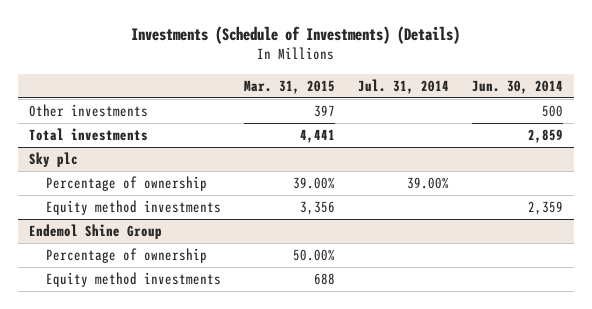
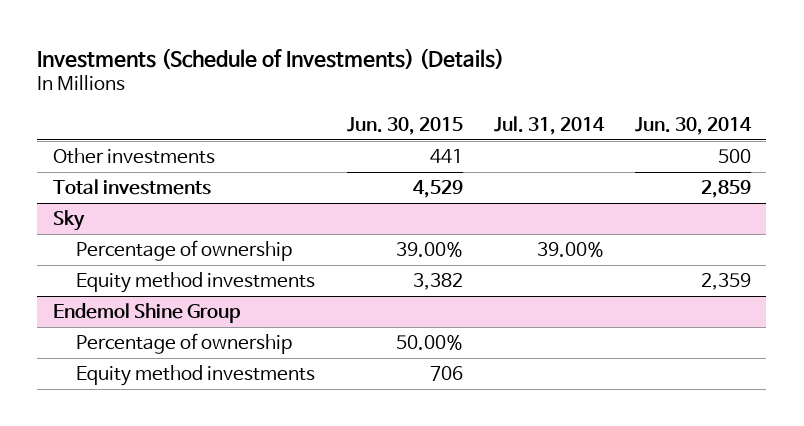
[244,79,336,94] Mar. 31, 2015 -> none
none -> [346,116,463,135] Jun. 30, 2015
[29,151,79,167] Sky plc -> [52,210,85,232] Sky

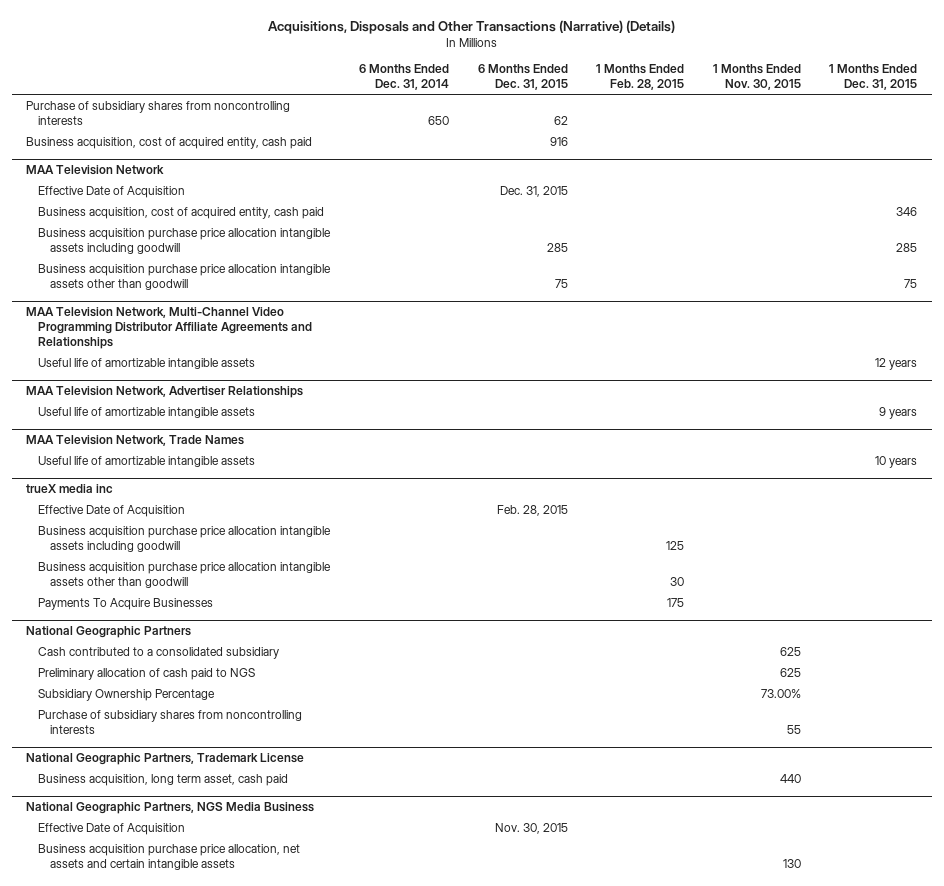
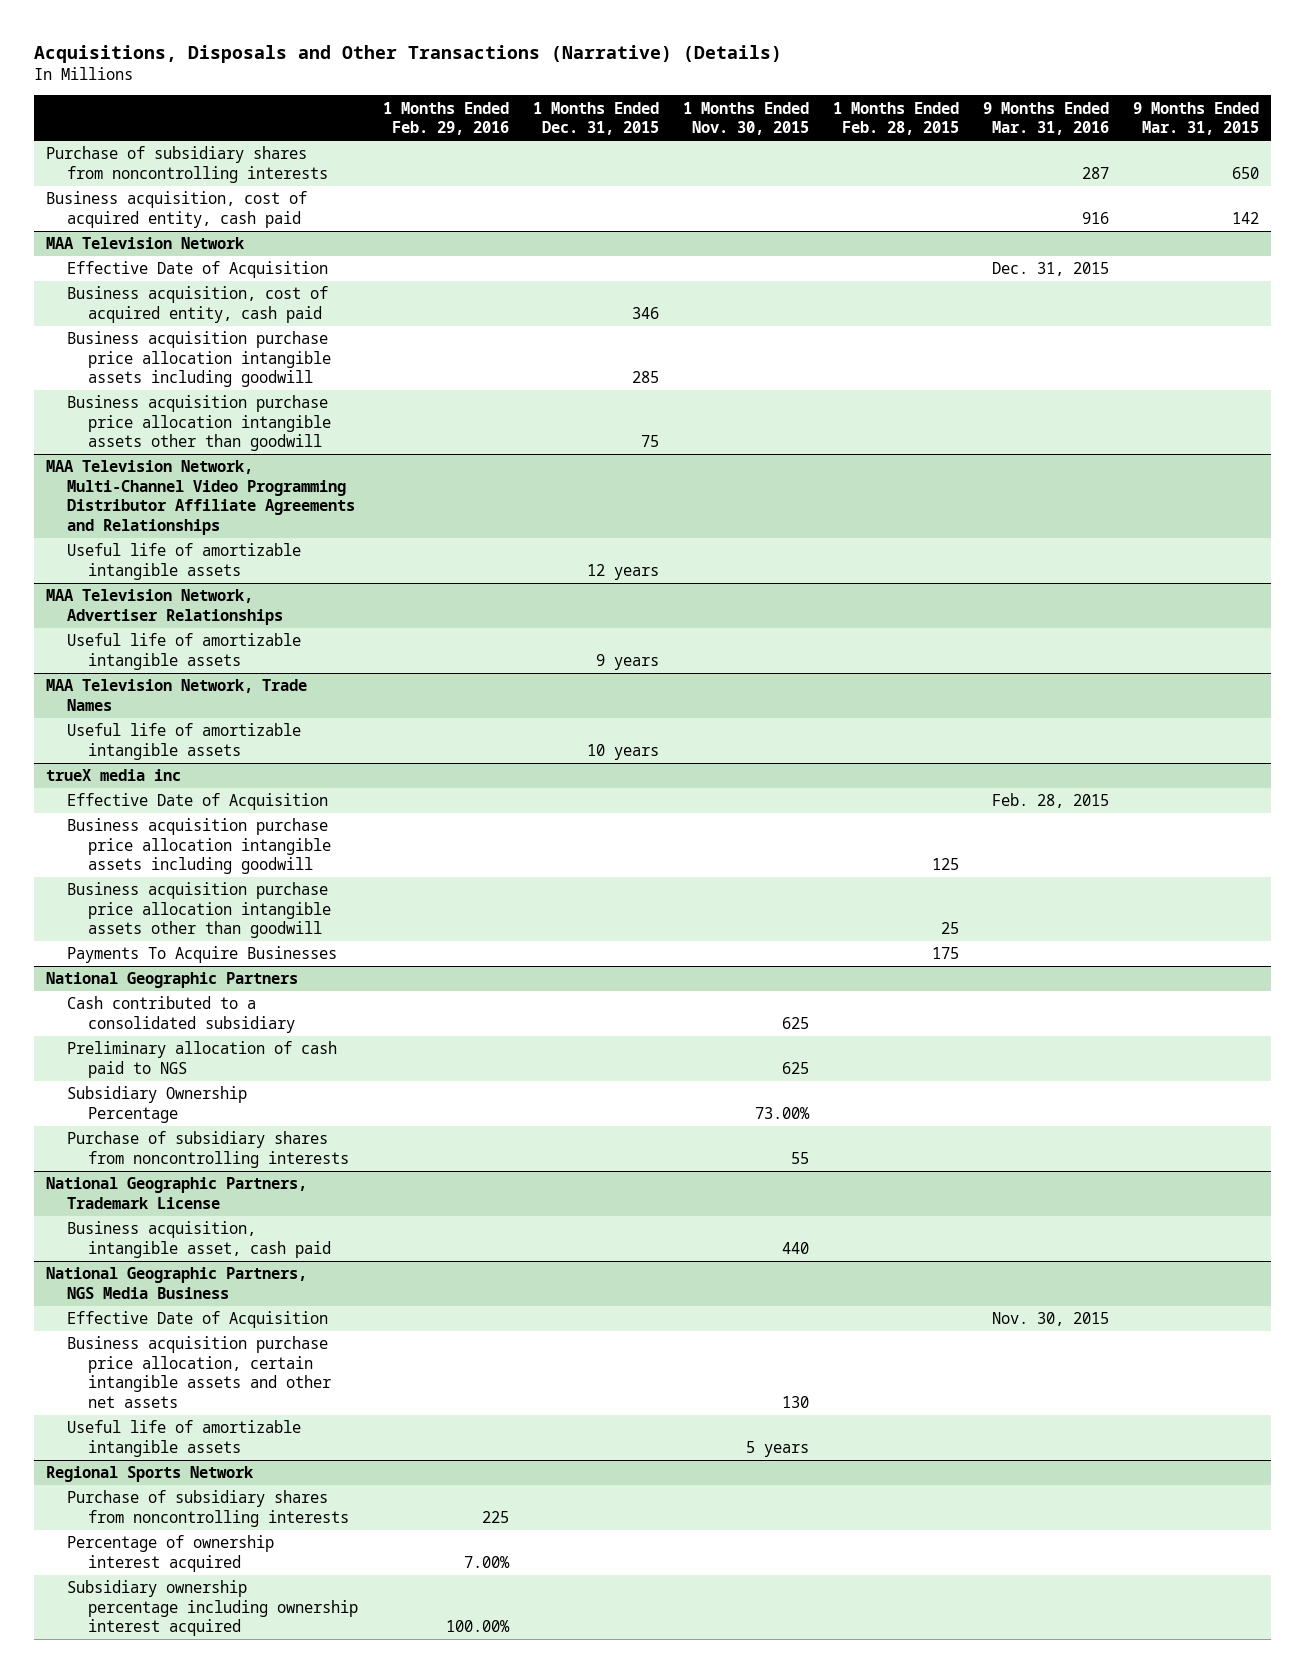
[358,64,449,91] 6 Months Ended Dec. 31, 2014 -> none
[477,64,568,91] 6 Months Ended Dec. 31, 2015 -> none
none -> [382,101,509,136] 1 Months Ended Feb. 29, 2016
none -> [982,101,1109,136] 9 Months Ended Mar. 31, 2016
none -> [1132,101,1259,136] 9 Months Ended Mar. 31, 2015
[670,576,685,586] 30 -> [940,922,959,935] 25
[38,773,289,786] Business acquisition, long term asset, cash paid -> [67,1221,332,1258] Business acquisition, intangible asset, cash paid
[38,843,301,870] Business acquisition purchase price allocation, net assets and certain intangible assets -> [67,1336,332,1408] Business acquisition purchase price allocation, certain intangible assets and other net assets
none -> [67,1420,302,1457] Useful life of amortizable intangible assets
none -> [46,1466,255,1483] Regional Sports Network
none -> [67,1490,350,1527] Purchase of subsidiary shares from noncontrolling interests
none -> [67,1535,275,1572] Percentage of ownership interest acquired
none -> [67,1580,359,1637] Subsidiary ownership percentage including ownership interest acquired

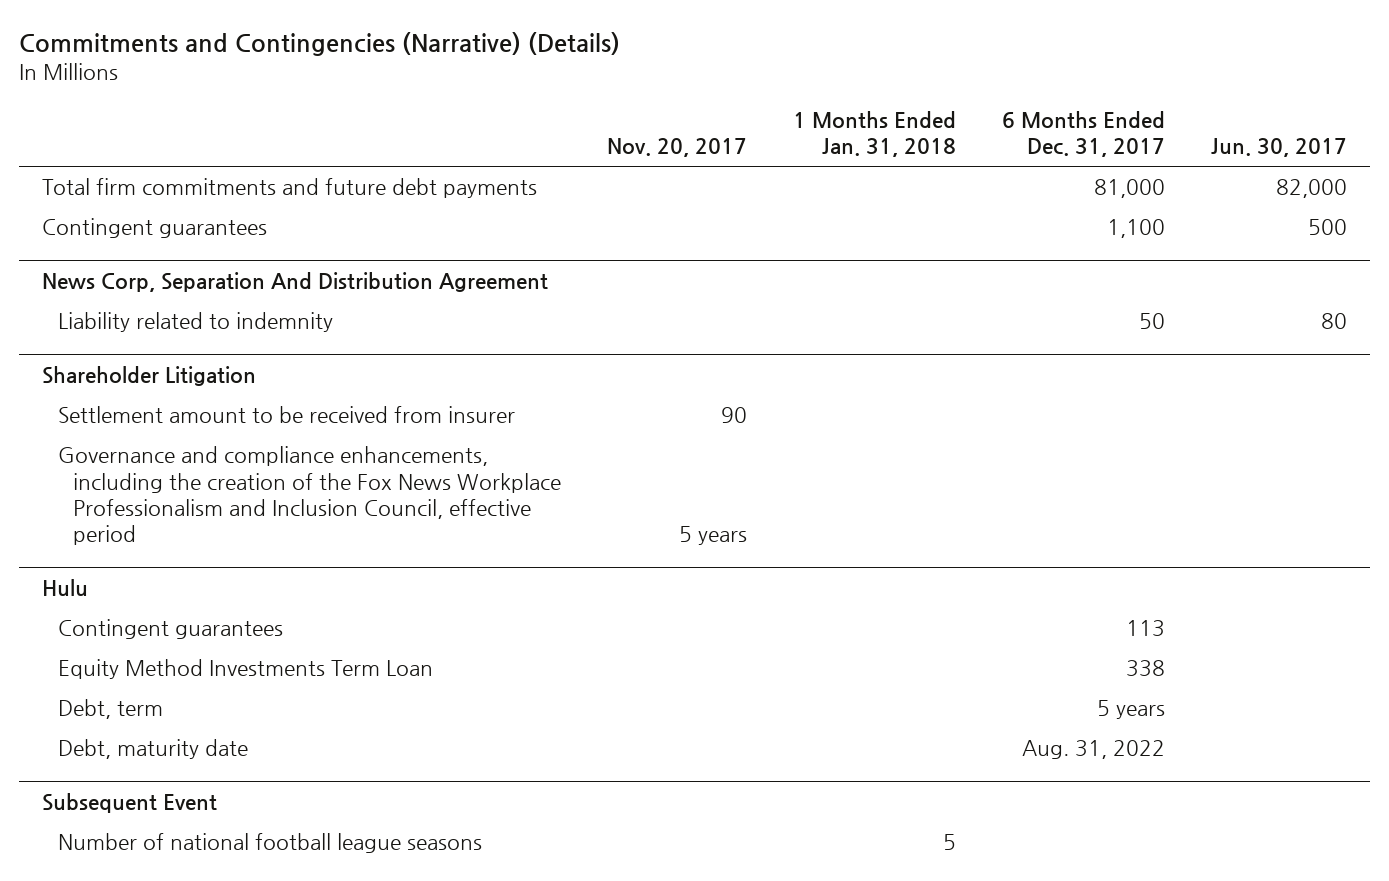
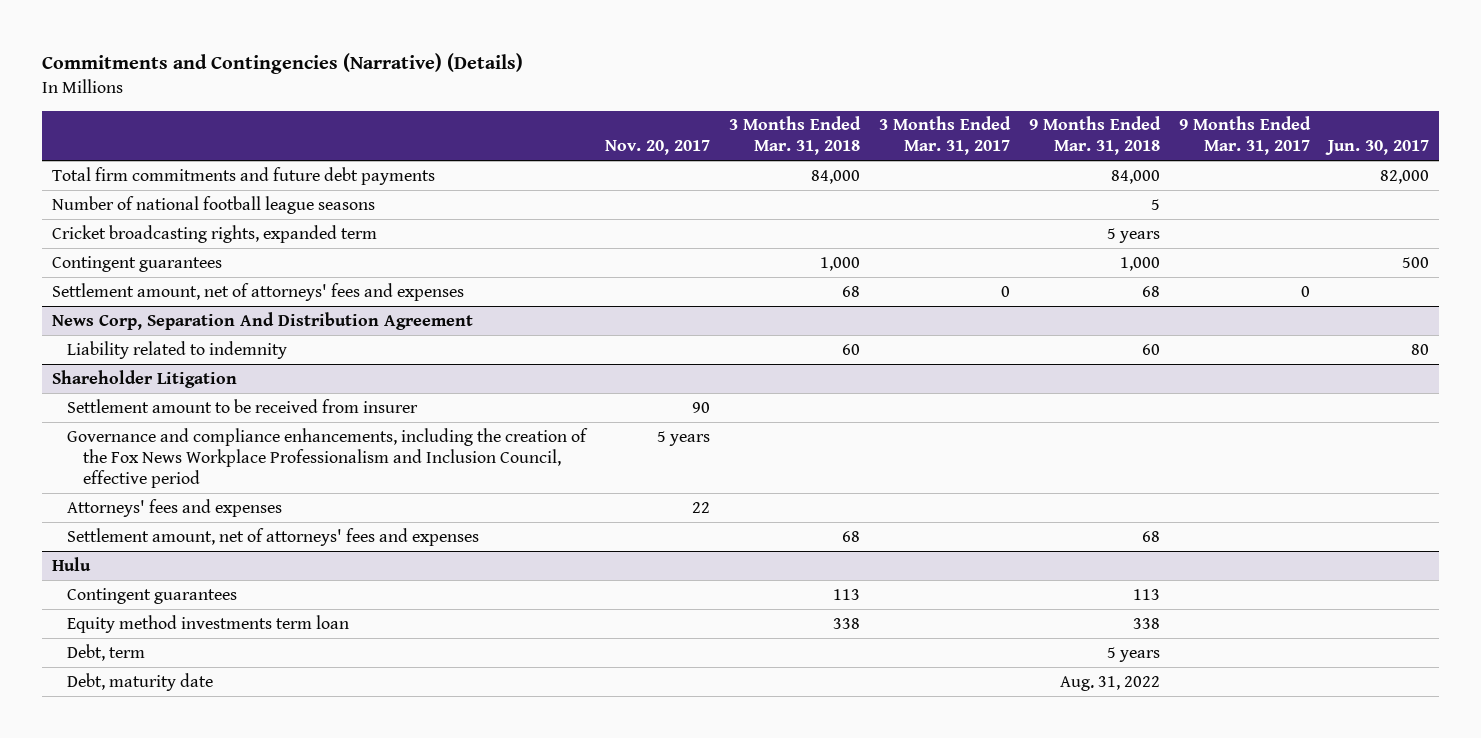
[793,111,957,158] 1 Months Ended Jan. 31, 2018 -> none
[1002,111,1166,158] 6 Months Ended Dec. 31, 2017 -> none
none -> [729,116,862,156] 3 Months Ended Mar. 31, 2018
none -> [878,116,1011,156] 3 Months Ended Mar. 31, 2017
none -> [1028,116,1161,156] 9 Months Ended Mar. 31, 2018
none -> [1178,116,1311,156] 9 Months Ended Mar. 31, 2017
none -> [51,195,375,214] Number of national football league seasons
none -> [51,224,377,243] Cricket broadcasting rights, expanded term
none -> [51,282,464,301] Settlement amount, net of attorneys' fees and expenses
none -> [67,498,283,517] Attorneys' fees and expenses
none -> [67,527,480,546] Settlement amount, net of attorneys' fees and expenses
[57,659,433,680] Equity Method Investments Term Loan -> [67,614,350,633] Equity method investments term loan
[41,792,217,813] Subsequent Event -> none
[57,833,482,854] Number of national football league seasons -> none

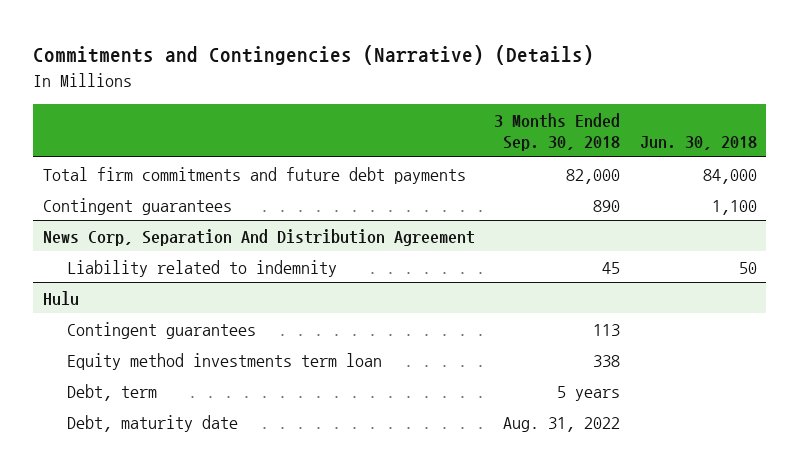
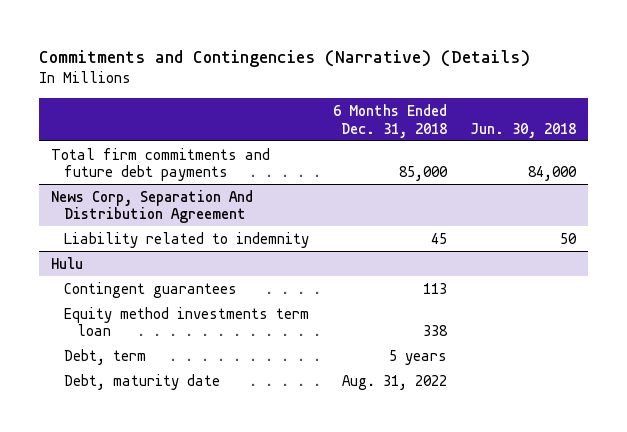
[494,112,621,152] 3 Months Ended Sep. 30, 2018 -> none
none -> [332,103,447,138] 6 Months Ended Dec. 31, 2018
[42,197,232,215] Contingent guarantees -> none

